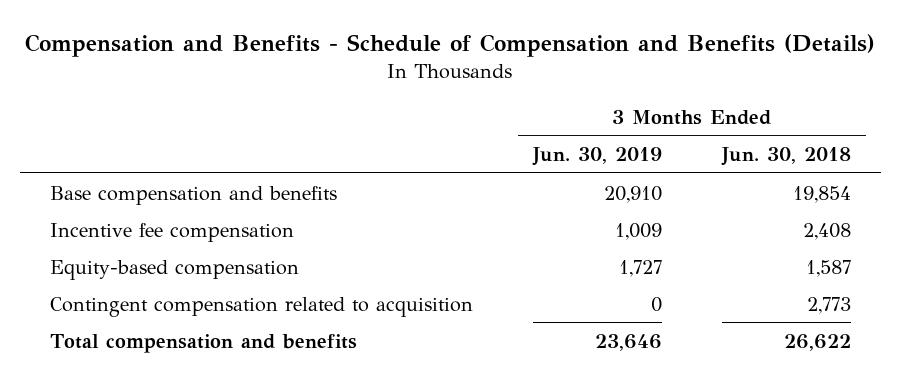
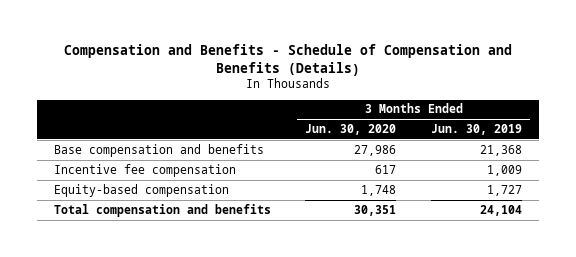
[720,146,851,166] Jun. 30, 2018 -> none
none -> [305,124,397,136] Jun. 30, 2020
[603,185,662,203] 20,910 -> [479,144,522,156] 21,368
[49,296,473,317] Contingent compensation related to acquisition -> none
[594,333,662,351] 23,646 -> [479,204,522,216] 24,104

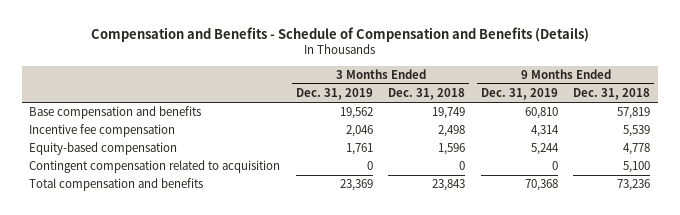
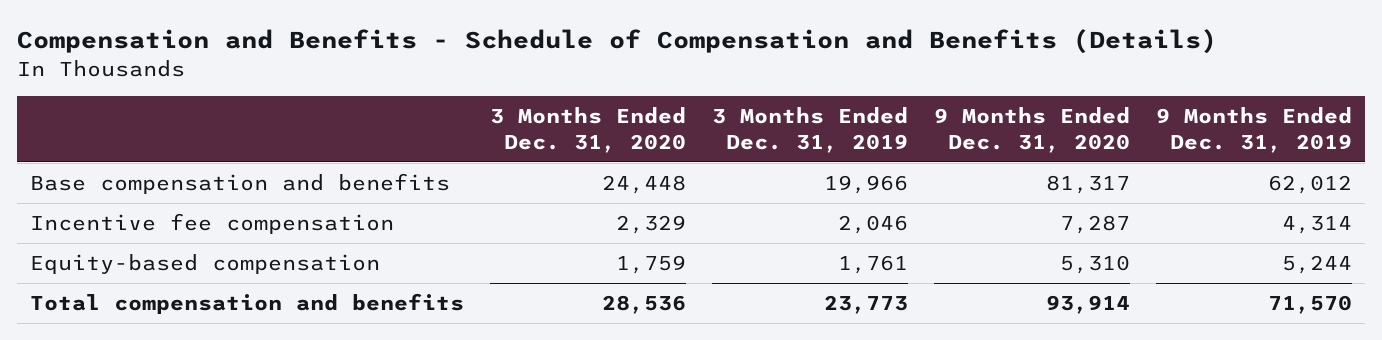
[388,88,466,101] Dec. 31, 2018 -> none
[573,88,651,101] Dec. 31, 2018 -> none
none -> [489,107,686,153] 3 Months Ended Dec. 31, 2020
none -> [934,107,1131,153] 9 Months Ended Dec. 31, 2020
[339,107,373,120] 19,562 -> [824,175,909,195] 19,966
[524,107,558,120] 60,810 -> [1268,175,1353,195] 62,012
[29,160,281,174] Contingent compensation related to acquisition -> none
[339,179,373,192] 23,369 -> [824,295,909,315] 23,773
[524,179,558,192] 70,368 -> [1268,295,1353,315] 71,570

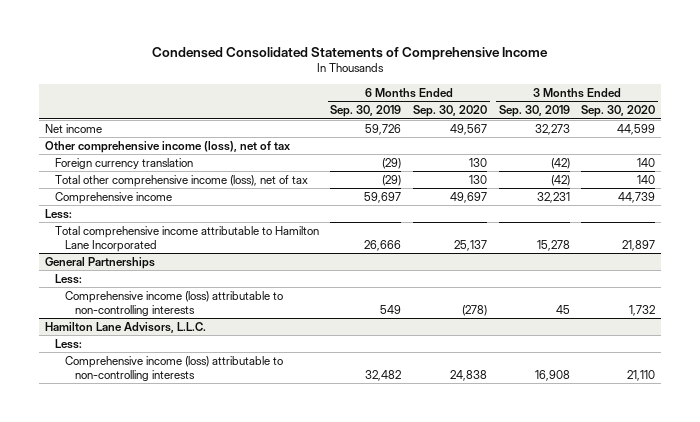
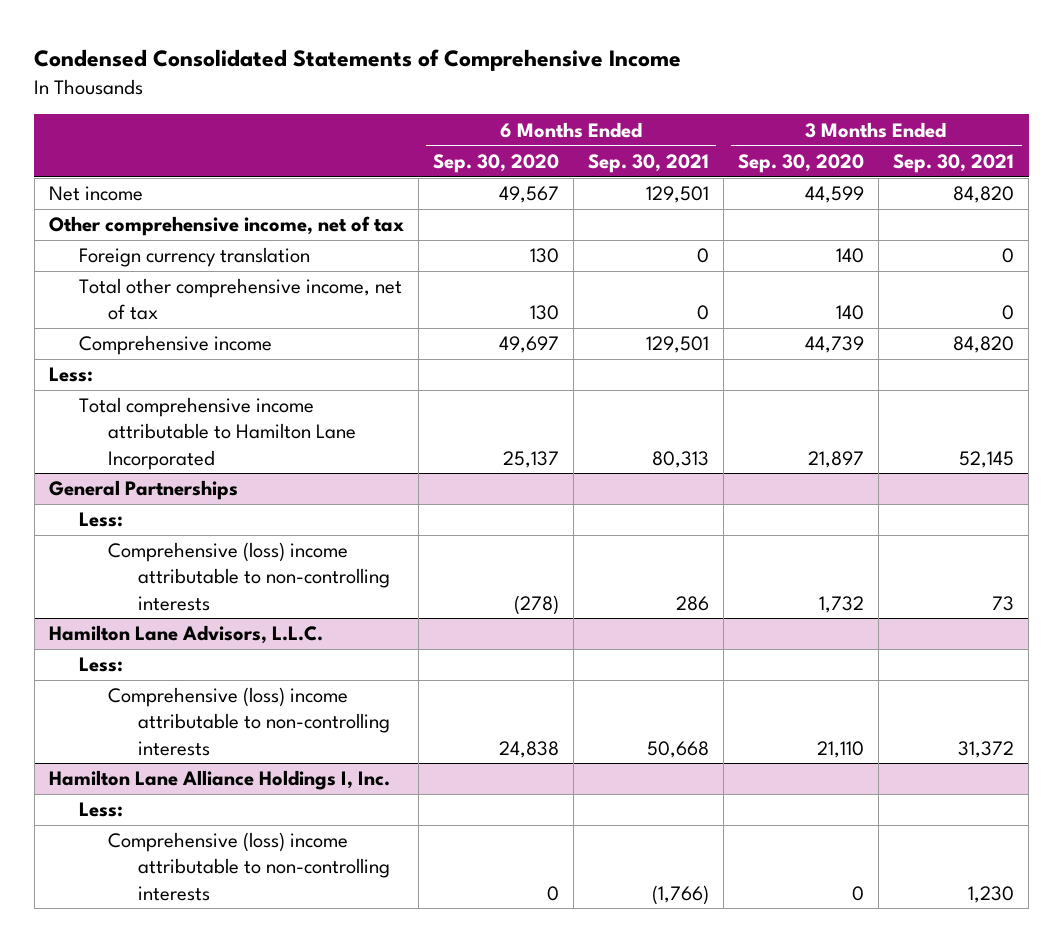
[330,105,402,118] Sep. 30, 2019 -> none
[498,105,570,118] Sep. 30, 2019 -> none
none -> [588,154,710,174] Sep. 30, 2021
none -> [893,154,1015,174] Sep. 30, 2021
[44,140,290,153] Other comprehensive income (loss), net of tax -> [48,216,404,237] Other comprehensive income, net of tax
[54,174,308,187] Total other comprehensive income (loss), net of tax -> [78,278,402,321] Total other comprehensive income, net of tax
[65,290,284,316] Comprehensive income (loss) attributable to non-controlling interests -> [108,542,391,611] Comprehensive (loss) income attributable to non-controlling interests
[65,355,284,381] Comprehensive income (loss) attributable to non-controlling interests -> [108,687,391,756] Comprehensive (loss) income attributable to non-controlling interests
none -> [48,770,390,791] Hamilton Lane Alliance Holdings I, Inc.
none -> [78,802,123,818] Less:
none -> [108,832,391,901] Comprehensive (loss) income attributable to non-controlling interests

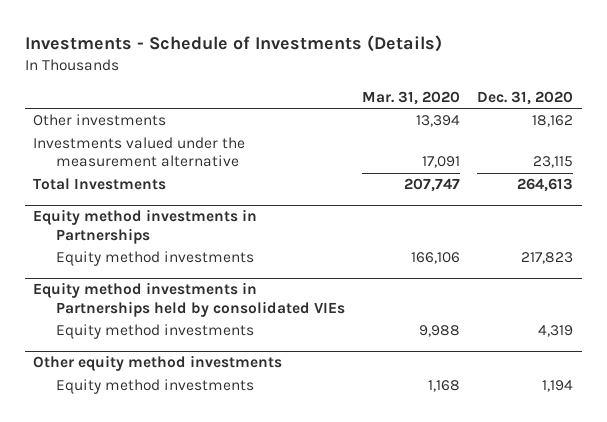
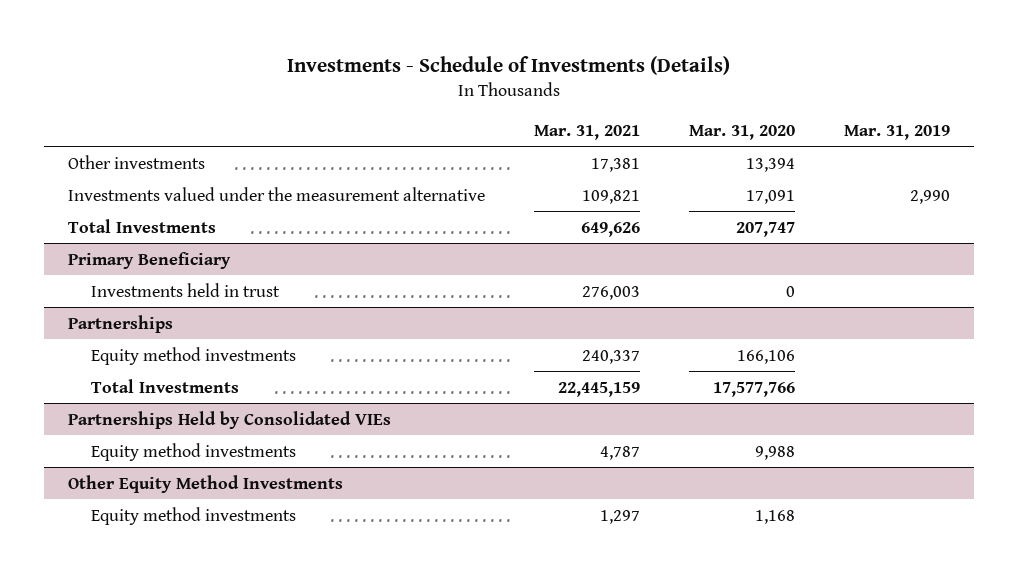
[477,90,574,105] Dec. 31, 2020 -> none
none -> [533,124,640,140] Mar. 31, 2021
none -> [843,124,950,140] Mar. 31, 2019
none -> [68,251,232,269] Primary Beneficiary
none -> [90,282,280,297] Investments held in trust
[33,209,258,244] Equity method investments in Partnerships -> [68,314,174,333] Partnerships
none -> [90,378,239,393] Total Investments
[33,282,345,317] Equity method investments in Partnerships held by consolidated VIEs -> [68,410,392,429] Partnerships Held by Consolidated VIEs
[33,355,283,372] Other equity method investments -> [68,474,344,493] Other Equity Method Investments

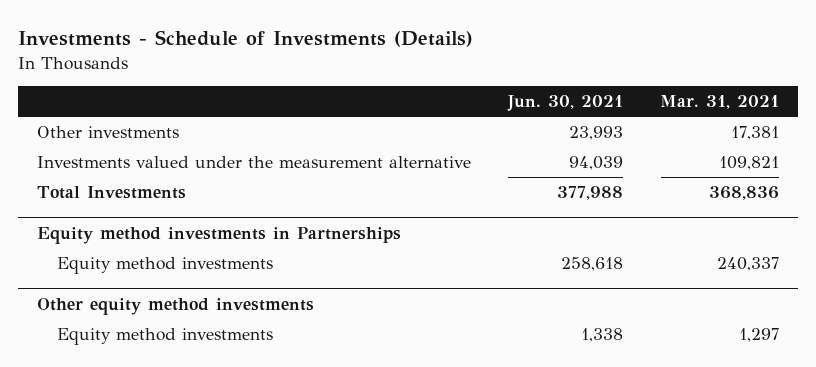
[688,124,795,140] Mar. 31, 2020 -> none
[843,124,950,140] Mar. 31, 2019 -> none
none -> [507,95,624,112] Jun. 30, 2021
[68,251,232,269] Primary Beneficiary -> none
[90,282,280,297] Investments held in trust -> none
[580,221,640,237] 649,626 -> [709,185,780,200] 368,836
[68,314,174,333] Partnerships -> [36,226,401,244] Equity method investments in Partnerships
[90,378,239,393] Total Investments -> none
[68,410,392,429] Partnerships Held by Consolidated VIEs -> none
[90,442,296,461] Equity method investments -> none
[68,474,344,493] Other Equity Method Investments -> [36,297,314,315] Other equity method investments

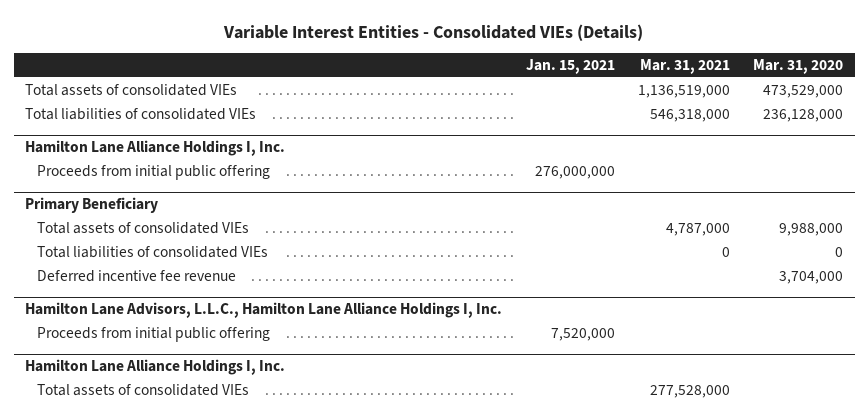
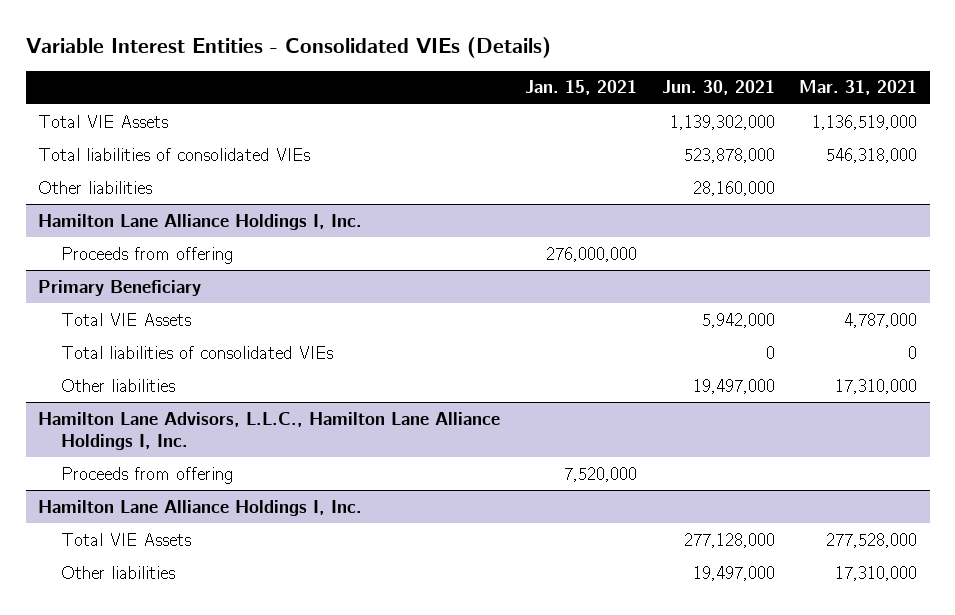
[753,59,844,75] Mar. 31, 2020 -> none
none -> [661,80,775,96] Jun. 30, 2021
[25,83,238,96] Total assets of consolidated VIEs -> [38,114,169,128] Total VIE Assets
none -> [38,180,153,194] Other liabilities
[37,164,271,180] Proceeds from initial public offering -> [60,246,233,264] Proceeds from offering
[37,221,250,234] Total assets of consolidated VIEs -> [60,312,191,326] Total VIE Assets
[37,269,237,282] Deferred incentive fee revenue -> none
none -> [60,378,175,392] Other liabilities
[37,326,271,342] Proceeds from initial public offering -> [60,466,233,484] Proceeds from offering
[37,383,250,396] Total assets of consolidated VIEs -> [60,532,191,546] Total VIE Assets
none -> [60,565,175,579] Other liabilities

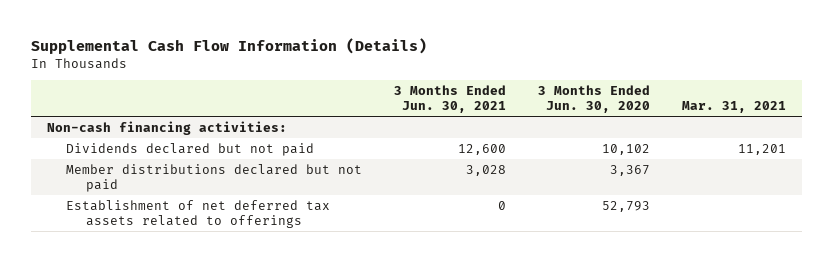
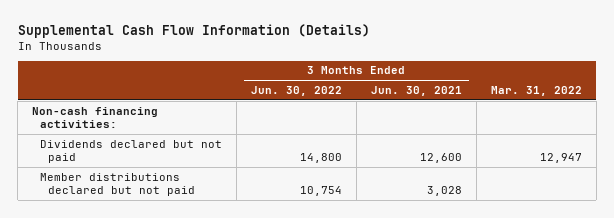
[537,85,650,114] 3 Months Ended Jun. 30, 2020 -> none
[681,101,786,114] Mar. 31, 2021 -> none
none -> [251,85,343,96] Jun. 30, 2022
none -> [490,85,582,96] Mar. 31, 2022
[66,199,331,228] Establishment of net deferred tax assets related to offerings -> none

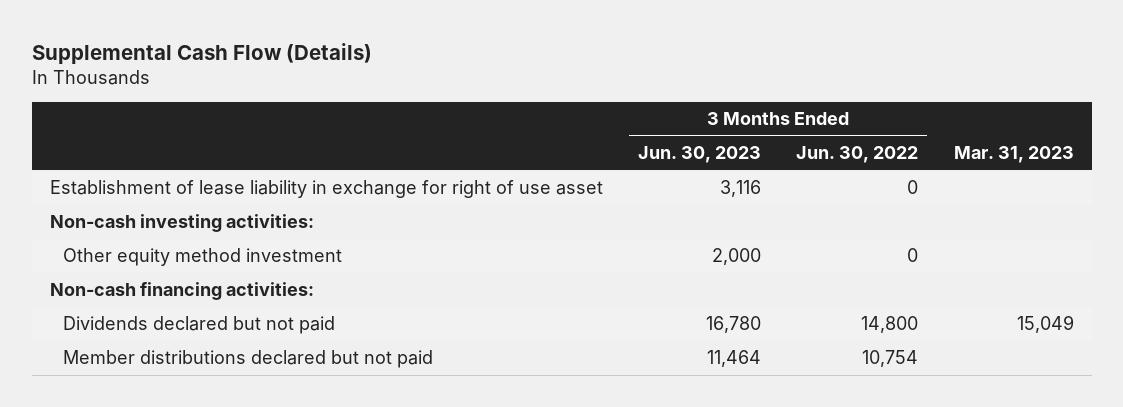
[17,23,370,38] Supplemental Cash Flow Information (Details) -> [31,42,372,64] Supplemental Cash Flow (Details)
[370,85,462,96] Jun. 30, 2021 -> none
[490,85,582,96] Mar. 31, 2022 -> none
none -> [637,146,761,164] Jun. 30, 2023
none -> [953,146,1074,164] Mar. 31, 2023
none -> [49,180,603,199] Establishment of lease liability in exchange for right of use asset
none -> [49,214,314,233] Non-cash investing activities:
none -> [63,248,343,267] Other equity method investment

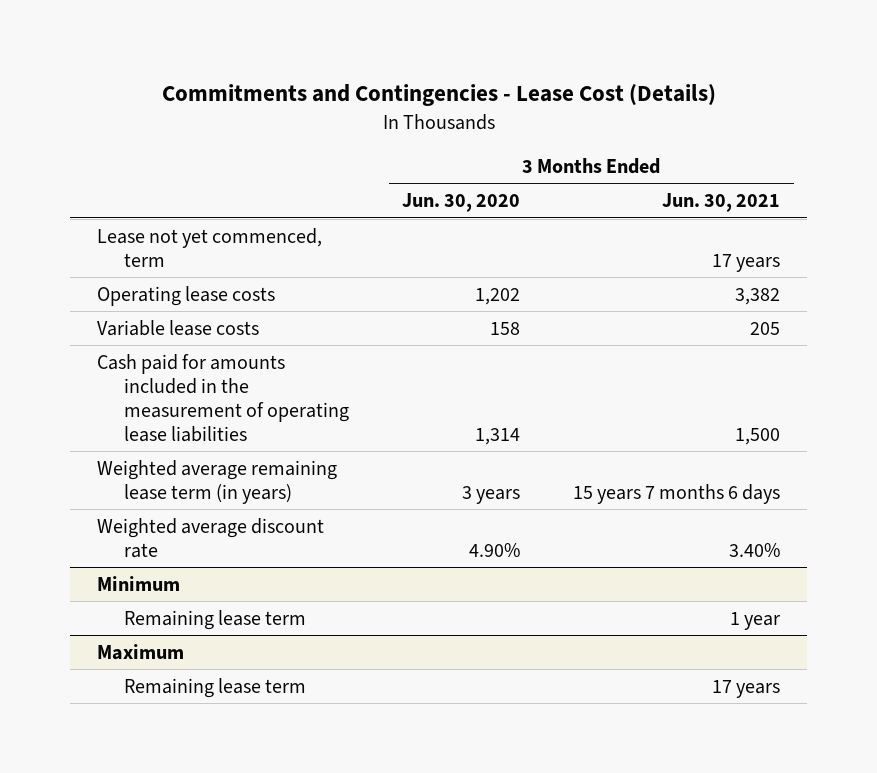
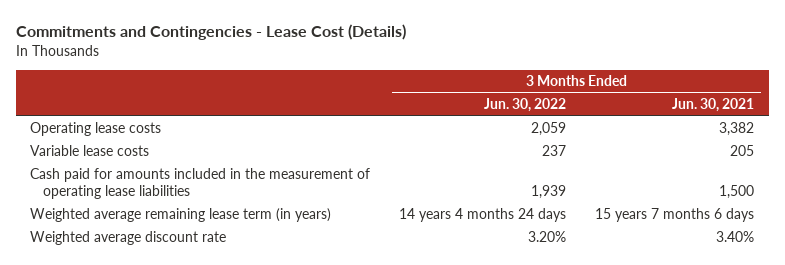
[402,193,521,213] Jun. 30, 2020 -> none
none -> [484,98,567,113] Jun. 30, 2022
[96,227,322,267] Lease not yet commenced, term -> none
[96,575,180,591] Minimum -> none
[124,609,307,630] Remaining lease term -> none
[96,643,184,660] Maximum -> none
[124,677,307,698] Remaining lease term -> none

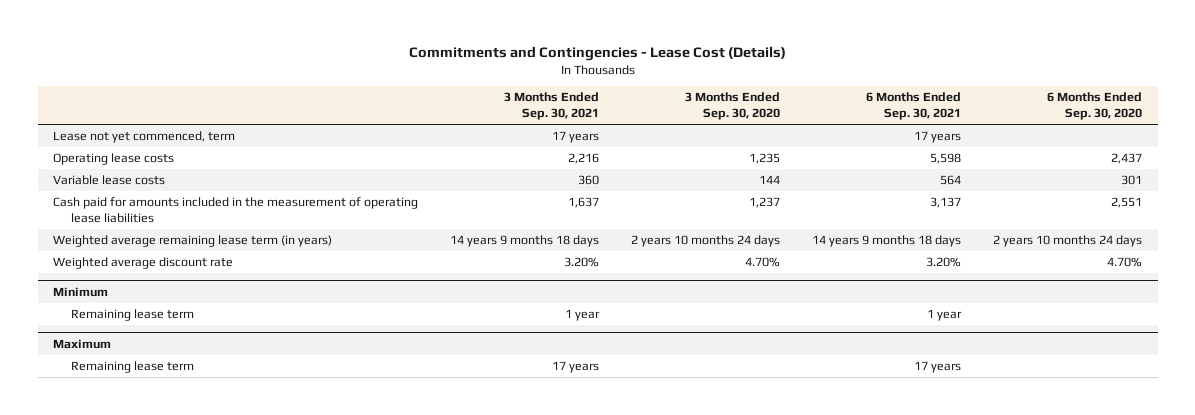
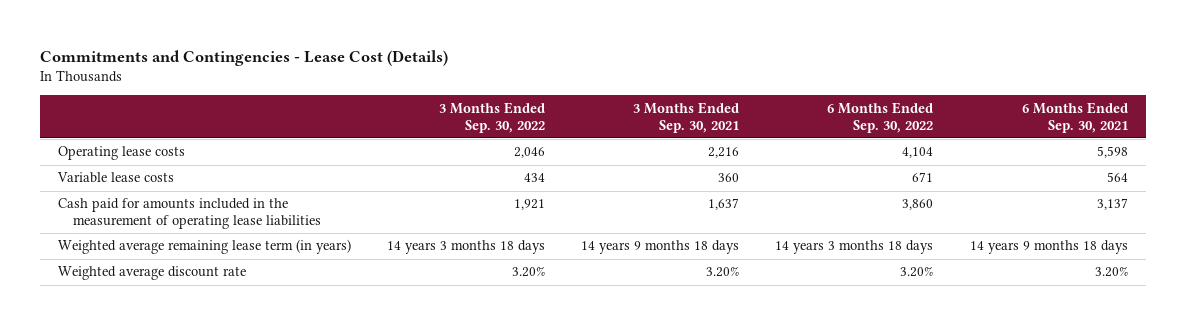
[685,92,781,121] 3 Months Ended Sep. 30, 2020 -> none
[1046,92,1142,121] 6 Months Ended Sep. 30, 2020 -> none
none -> [439,101,546,133] 3 Months Ended Sep. 30, 2022
none -> [827,101,934,133] 6 Months Ended Sep. 30, 2022
[53,131,236,144] Lease not yet commenced, term -> none
[53,286,109,297] Minimum -> none
[70,309,194,322] Remaining lease term -> none
[53,338,112,349] Maximum -> none
[70,361,194,374] Remaining lease term -> none

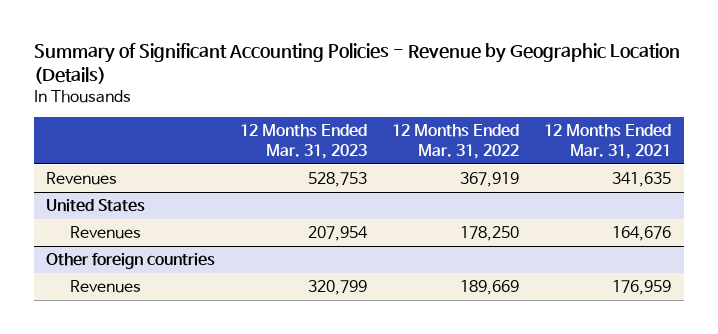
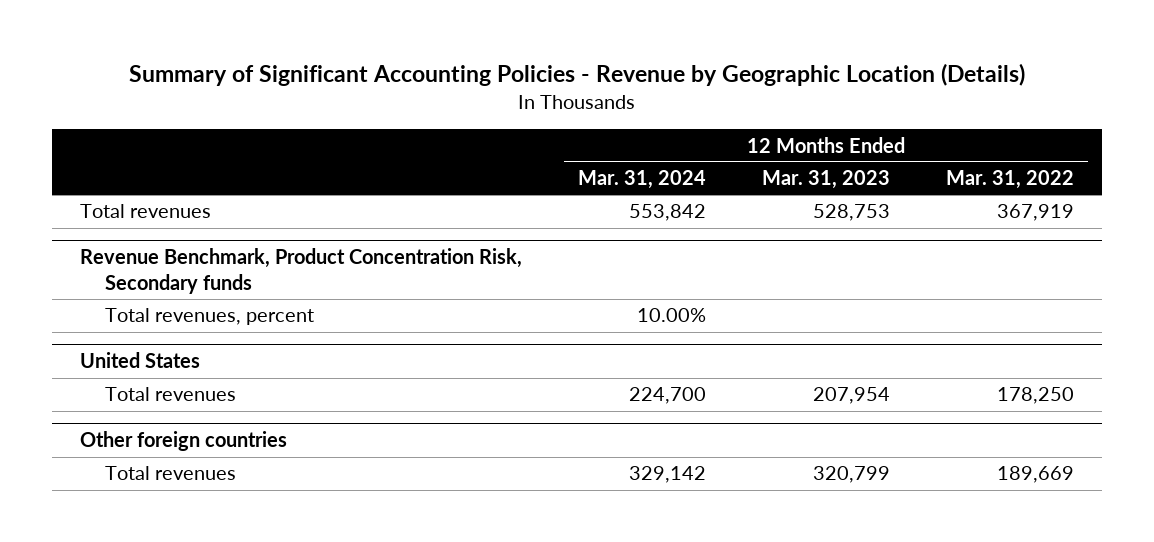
[544,124,672,159] 12 Months Ended Mar. 31, 2021 -> none
none -> [577,170,706,190] Mar. 31, 2024
[46,172,118,186] Revenues -> [79,204,211,219] Total revenues
none -> [79,248,522,295] Revenue Benchmark, Product Concentration Risk, Secondary funds
none -> [104,308,314,326] Total revenues, percent
[70,226,142,240] Revenues -> [104,387,236,402] Total revenues
[70,280,142,294] Revenues -> [104,466,236,481] Total revenues

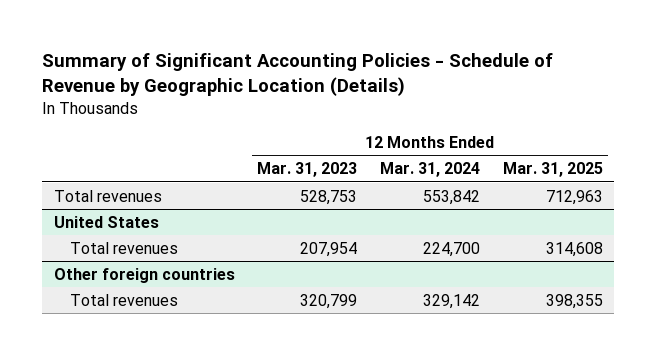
[128,63,1025,87] Summary of Significant Accounting Policies - Revenue by Geographic Location (Details) -> [42,53,554,96] Summary of Significant Accounting Policies - Schedule of Revenue by Geographic Location (Details)
[946,170,1075,190] Mar. 31, 2022 -> none
none -> [502,162,603,178] Mar. 31, 2025
[79,248,522,295] Revenue Benchmark, Product Concentration Risk, Secondary funds -> none
[104,308,314,326] Total revenues, percent -> none

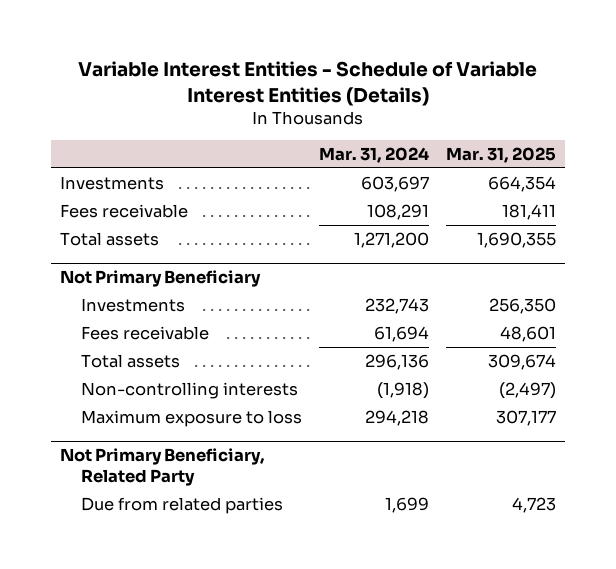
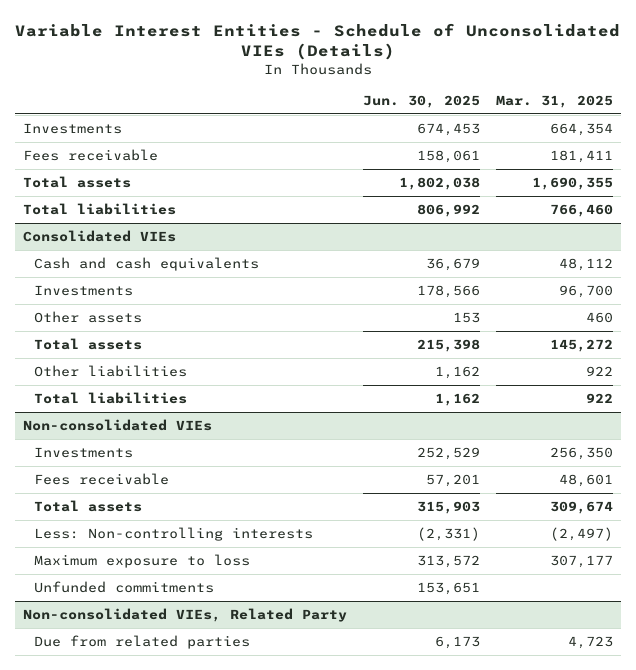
[77,61,537,106] Variable Interest Entities - Schedule of Variable Interest Entities (Details) -> [14,22,620,61] Variable Interest Entities - Schedule of Unconsolidated VIEs (Details)
[318,146,429,163] Mar. 31, 2024 -> none
none -> [362,95,480,109] Jun. 30, 2025
none -> [23,202,177,215] Total liabilities
none -> [23,229,177,242] Consolidated VIEs
none -> [34,256,260,271] Cash and cash equivalents
none -> [34,284,134,296] Investments
none -> [34,310,143,323] Other assets
none -> [34,337,143,350] Total assets
none -> [34,364,188,377] Other liabilities
none -> [34,391,188,404] Total liabilities
[59,270,261,288] Not Primary Beneficiary -> [23,418,213,431] Non-consolidated VIEs
[80,381,298,399] Non-controlling interests -> [34,526,314,541] Less: Non-controlling interests
[59,448,265,487] Not Primary Beneficiary, Related Party -> none
none -> [34,580,215,593] Unfunded commitments
none -> [23,607,348,622] Non-consolidated VIEs, Related Party

